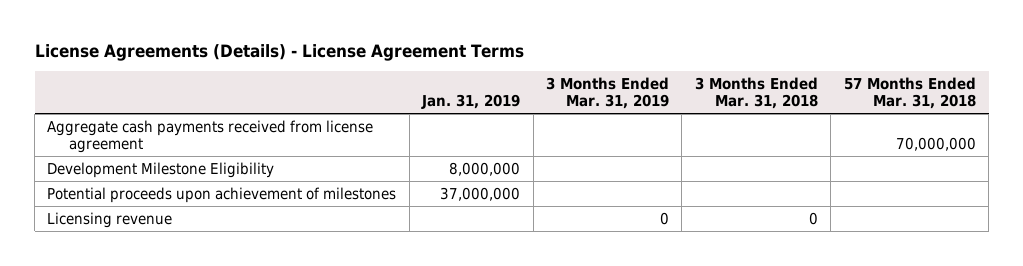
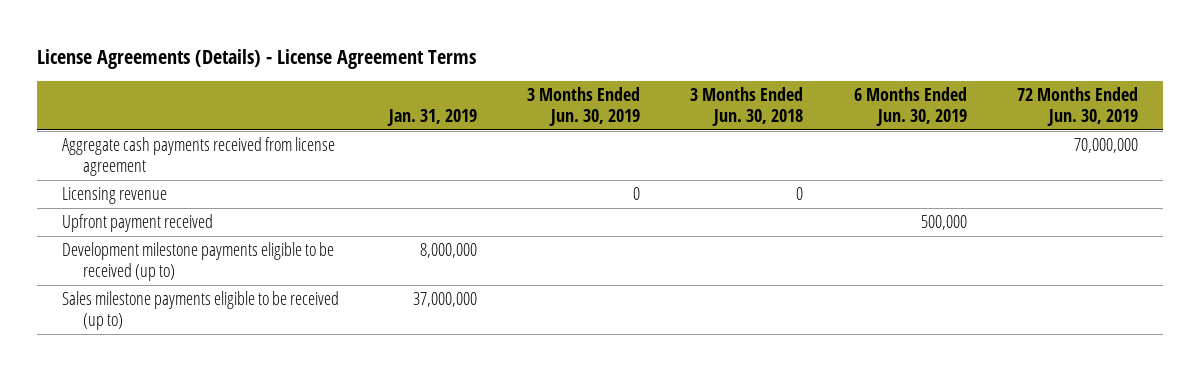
[546,77,670,109] 3 Months Ended Mar. 31, 2019 -> none
[694,77,818,109] 3 Months Ended Mar. 31, 2018 -> none
[843,77,976,109] 57 Months Ended Mar. 31, 2018 -> none
none -> [527,86,641,127] 3 Months Ended Jun. 30, 2019
none -> [690,86,804,127] 3 Months Ended Jun. 30, 2018
none -> [853,86,967,127] 6 Months Ended Jun. 30, 2019
none -> [1016,86,1138,127] 72 Months Ended Jun. 30, 2019
[47,161,275,178] Development Milestone Eligibility -> none
[47,186,397,203] Potential proceeds upon achievement of milestones -> none
none -> [61,213,213,232] Upfront payment received
none -> [61,241,334,282] Development milestone payments eligible to be received (up to)
none -> [61,290,339,331] Sales milestone payments eligible to be received (up to)

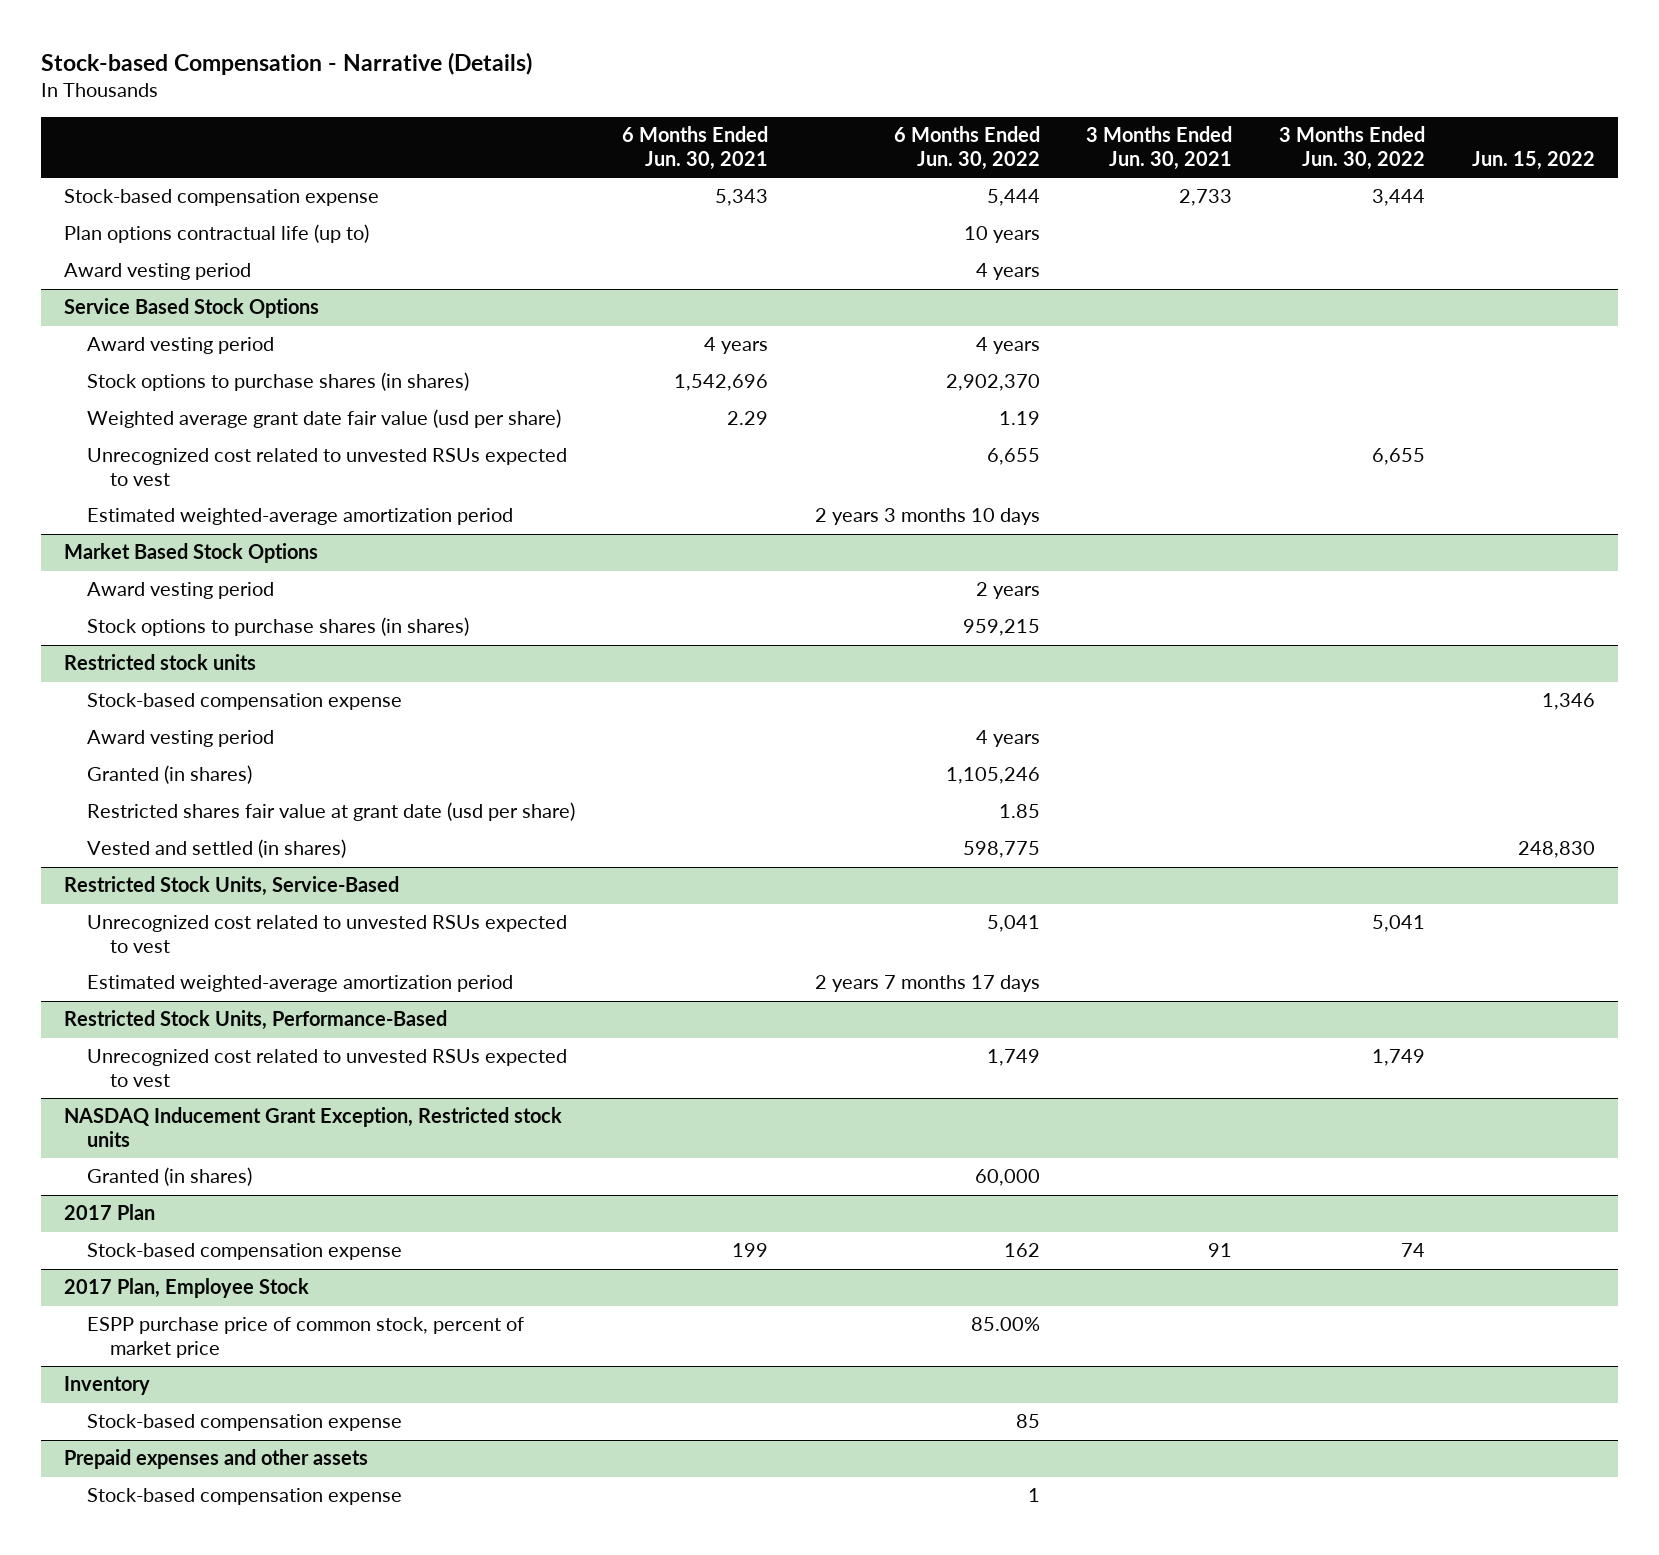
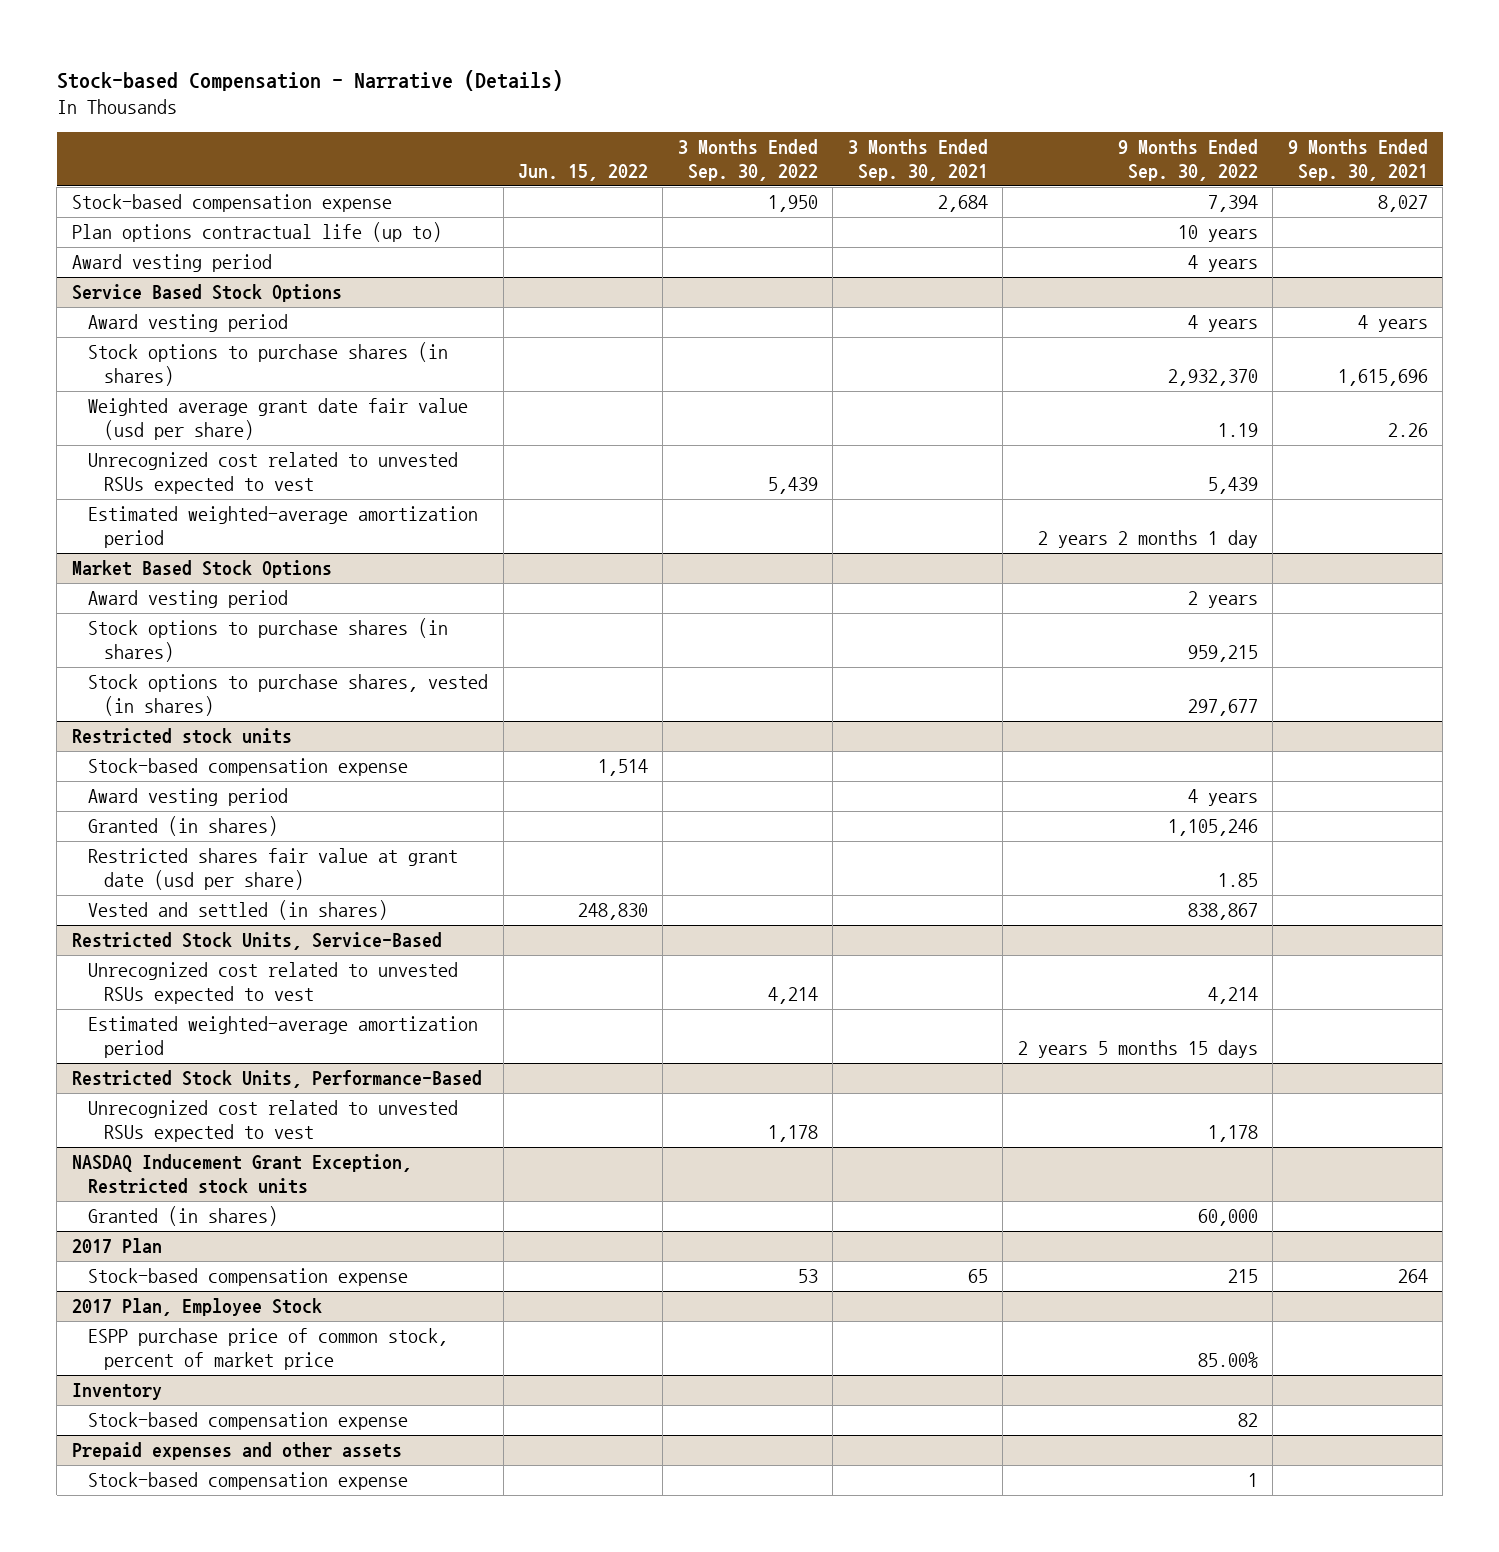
[621,126,768,171] 6 Months Ended Jun. 30, 2021 -> none
[893,126,1040,171] 6 Months Ended Jun. 30, 2022 -> none
[1086,126,1233,171] 3 Months Ended Jun. 30, 2021 -> none
[1278,126,1425,171] 3 Months Ended Jun. 30, 2022 -> none
none -> [677,139,818,181] 3 Months Ended Sep. 30, 2022
none -> [847,139,988,181] 3 Months Ended Sep. 30, 2021
none -> [1117,139,1258,181] 9 Months Ended Sep. 30, 2022
none -> [1287,139,1428,181] 9 Months Ended Sep. 30, 2021
none -> [88,674,489,716] Stock options to purchase shares, vested (in shares)
[1541,693,1595,711] 1,346 -> [598,759,649,777] 1,514

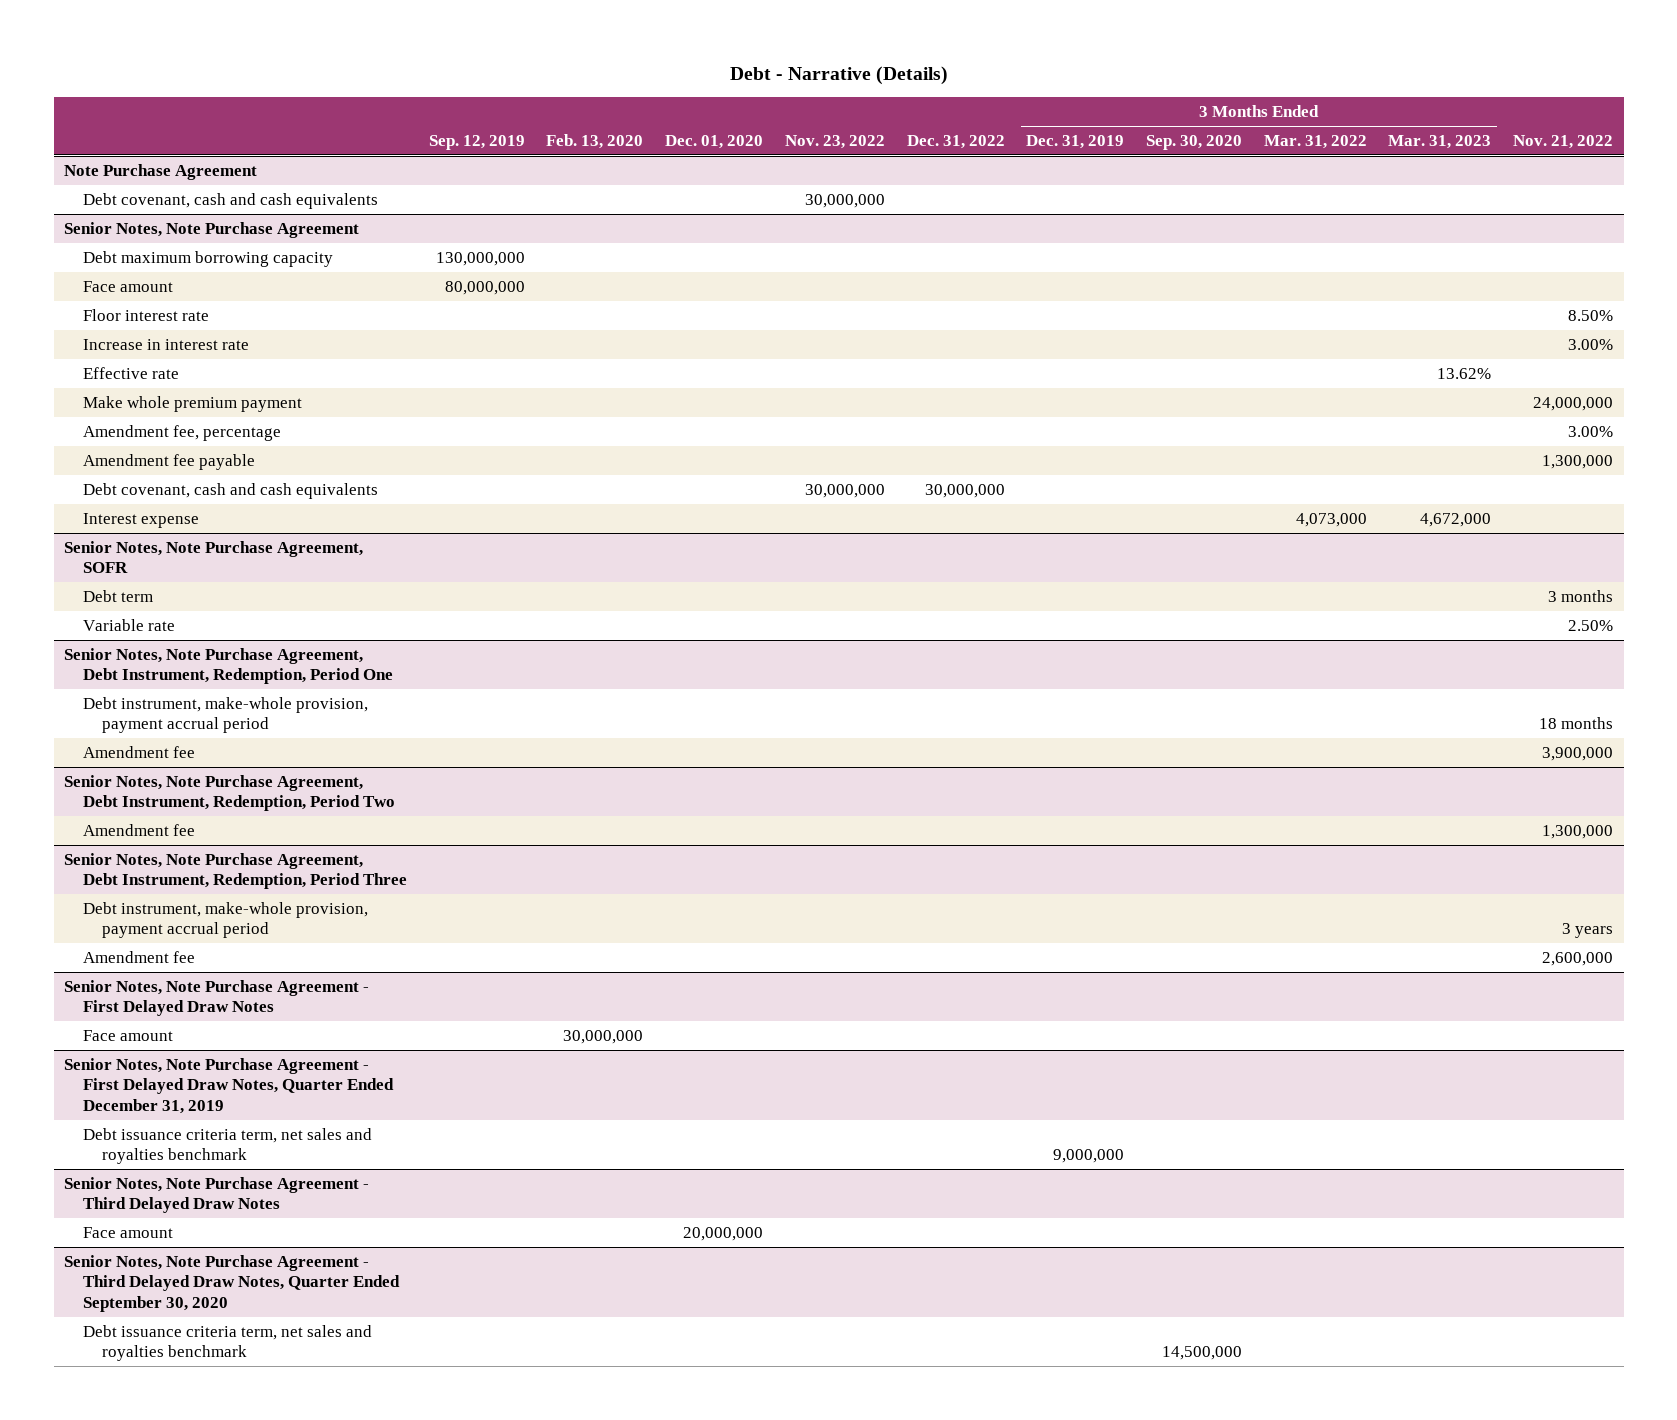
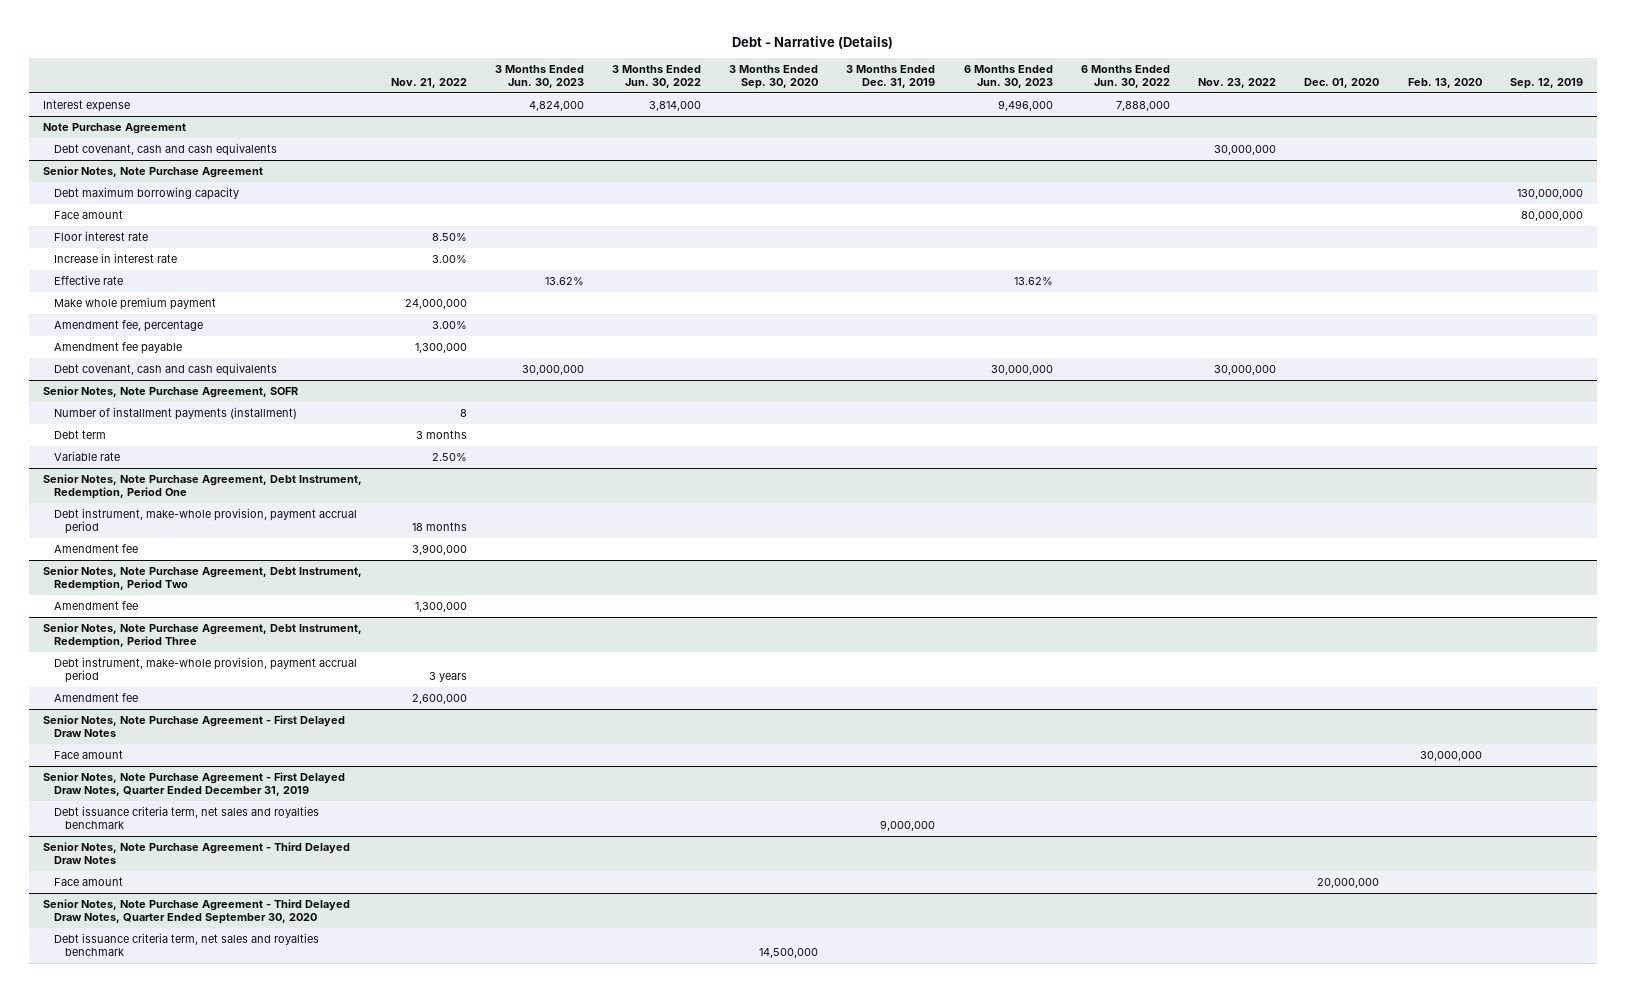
[906,134,1005,149] Dec. 31, 2022 -> none
[1263,134,1367,149] Mar. 31, 2022 -> none
[1388,134,1492,149] Mar. 31, 2023 -> none
none -> [494,64,584,88] 3 Months Ended Jun. 30, 2023
none -> [612,64,702,88] 3 Months Ended Jun. 30, 2022
none -> [963,64,1053,88] 6 Months Ended Jun. 30, 2023
none -> [1080,64,1170,88] 6 Months Ended Jun. 30, 2022
none -> [43,99,131,112] Interest expense
[83,512,200,528] Interest expense -> none
none -> [54,406,298,420] Number of installment payments (installment)

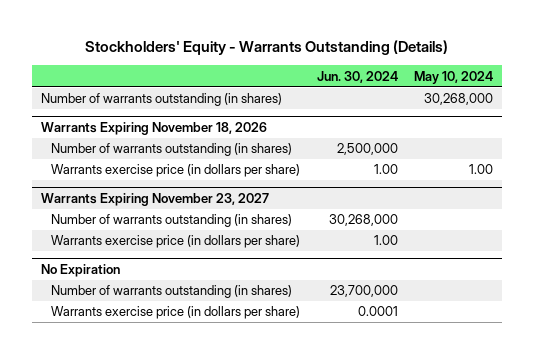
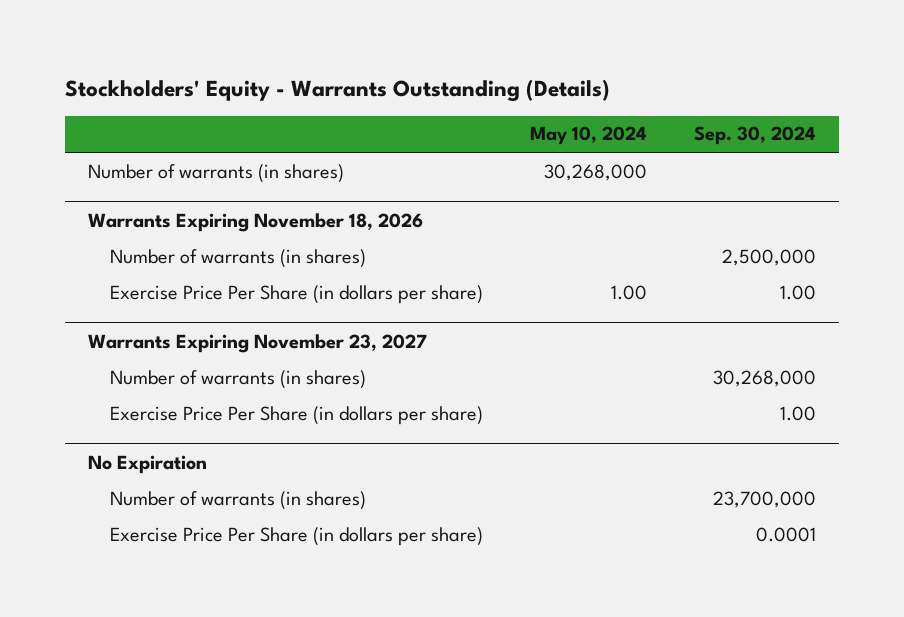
[316,70,398,83] Jun. 30, 2024 -> none
none -> [693,126,816,146] Sep. 30, 2024
[40,93,282,107] Number of warrants outstanding (in shares) -> [88,163,345,183] Number of warrants (in shares)
[50,143,292,157] Number of warrants outstanding (in shares) -> [110,248,367,268] Number of warrants (in shares)
[50,164,300,178] Warrants exercise price (in dollars per share) -> [110,284,484,304] Exercise Price Per Share (in dollars per share)
[50,214,292,228] Number of warrants outstanding (in shares) -> [110,369,367,389] Number of warrants (in shares)
[50,235,300,249] Warrants exercise price (in dollars per share) -> [110,405,484,425] Exercise Price Per Share (in dollars per share)
[50,285,292,299] Number of warrants outstanding (in shares) -> [110,490,367,510] Number of warrants (in shares)
[50,306,300,320] Warrants exercise price (in dollars per share) -> [110,526,484,546] Exercise Price Per Share (in dollars per share)

